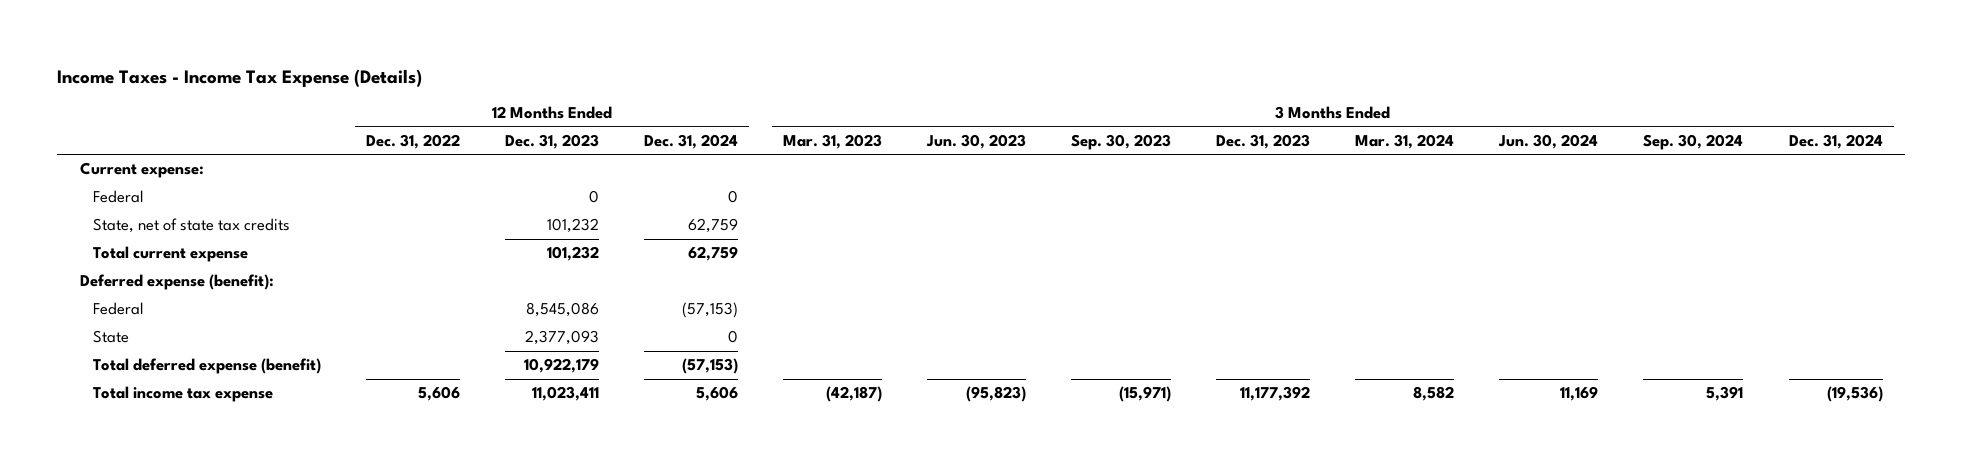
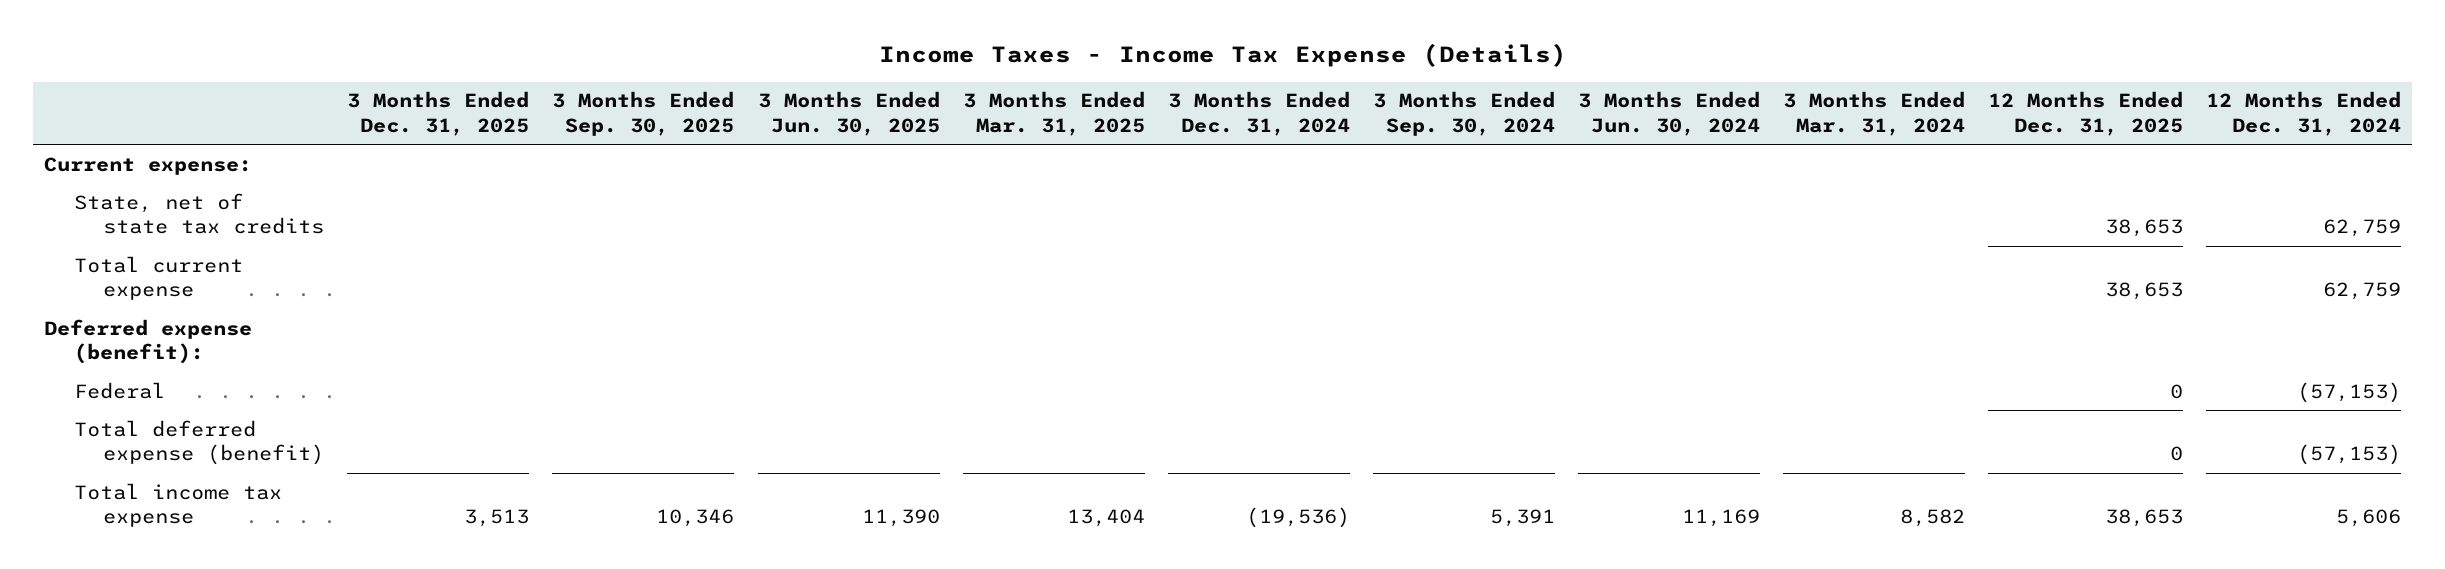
[365,133,460,149] Dec. 31, 2022 -> none
[504,133,599,149] Dec. 31, 2023 -> none
[783,133,883,149] Mar. 31, 2023 -> none
[926,133,1027,149] Jun. 30, 2023 -> none
[1071,133,1172,150] Sep. 30, 2023 -> none
[1216,133,1311,149] Dec. 31, 2023 -> none
none -> [347,91,530,136] 3 Months Ended Dec. 31, 2025
none -> [552,91,735,136] 3 Months Ended Sep. 30, 2025
none -> [757,91,940,136] 3 Months Ended Jun. 30, 2025
none -> [962,91,1145,136] 3 Months Ended Mar. 31, 2025
none -> [1987,91,2183,136] 12 Months Ended Dec. 31, 2025
[92,190,143,204] Federal -> none
[92,330,129,344] State -> none

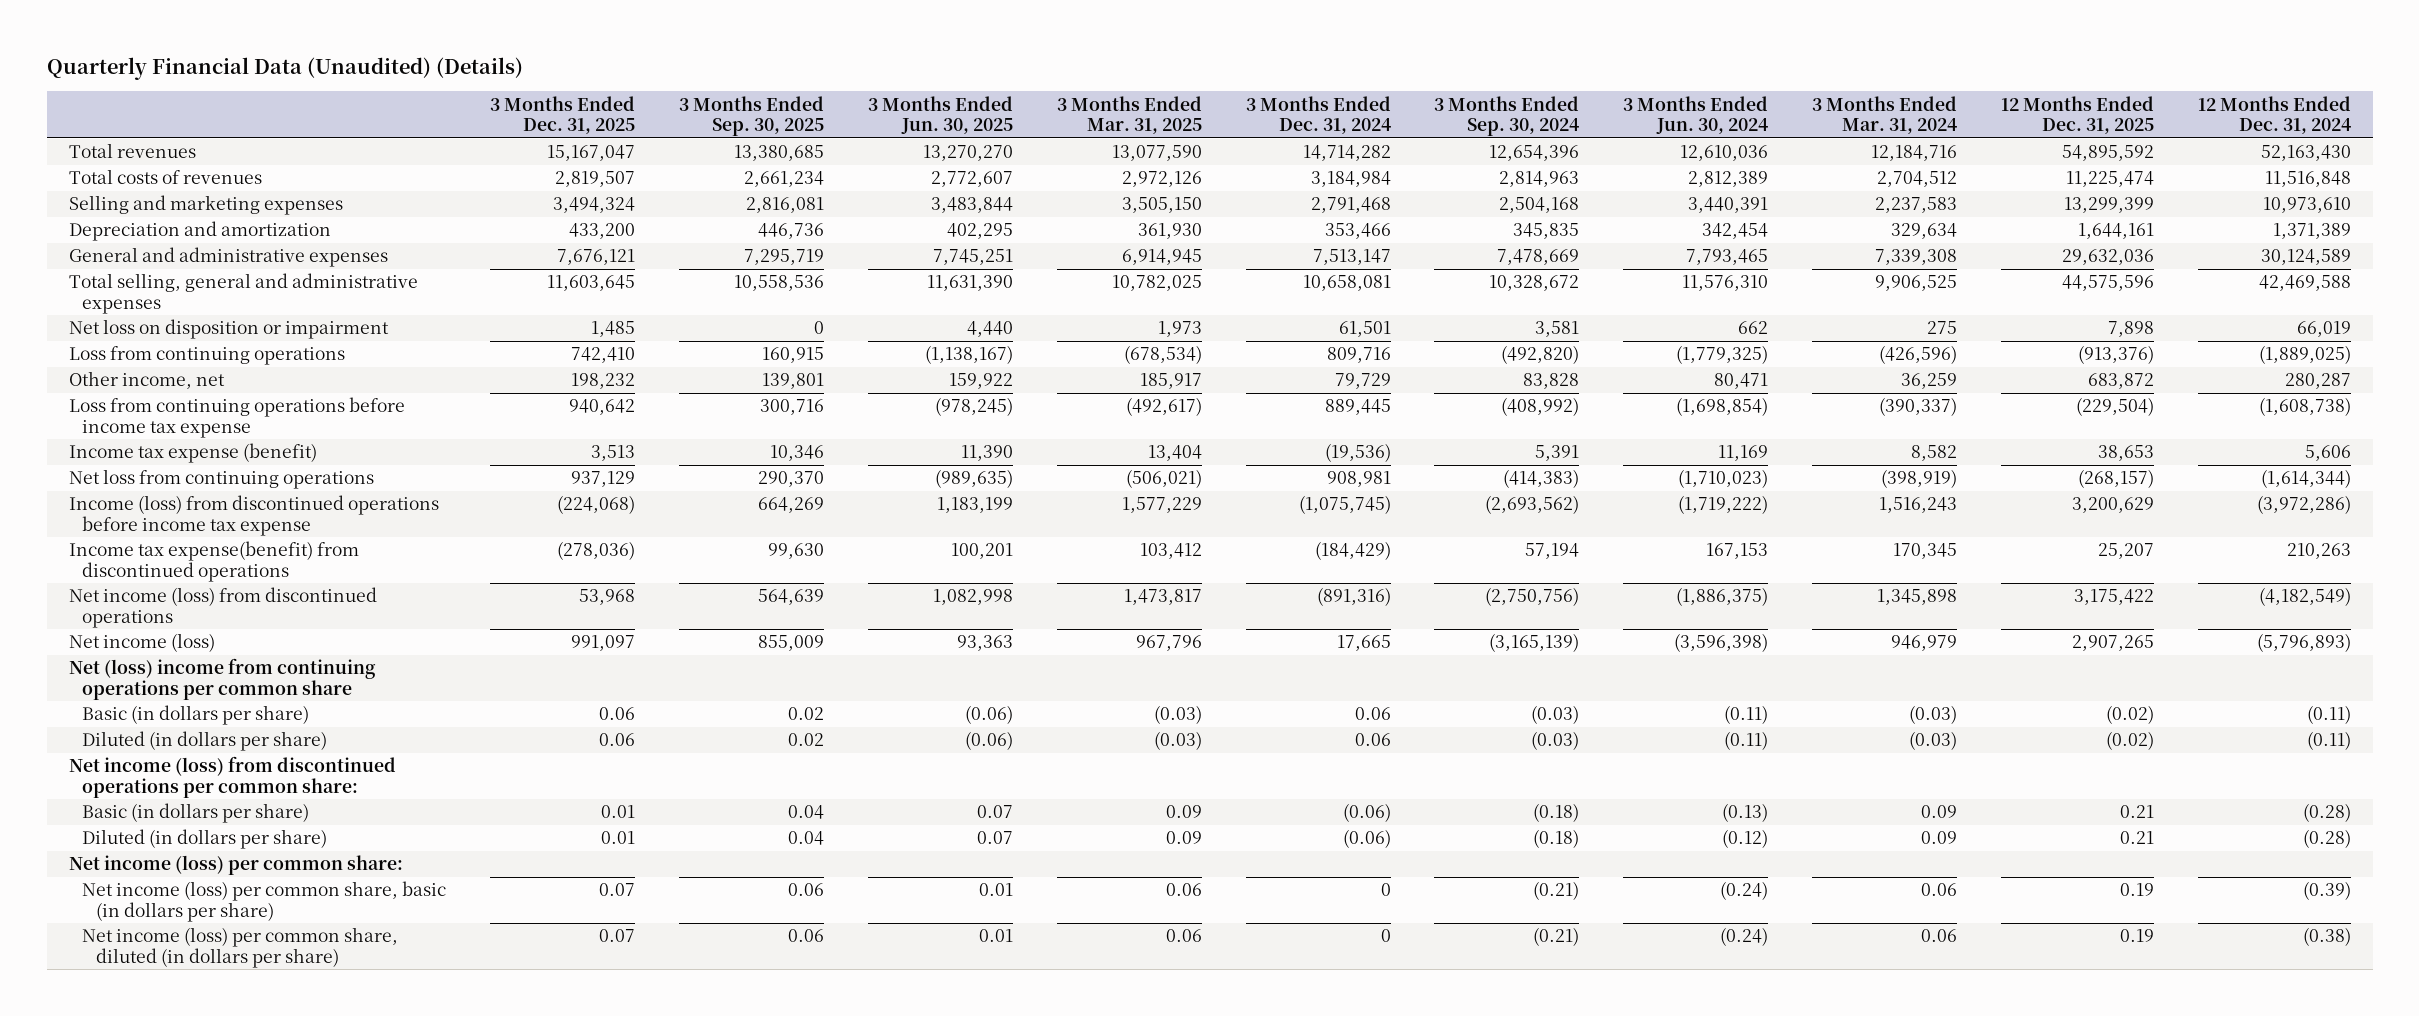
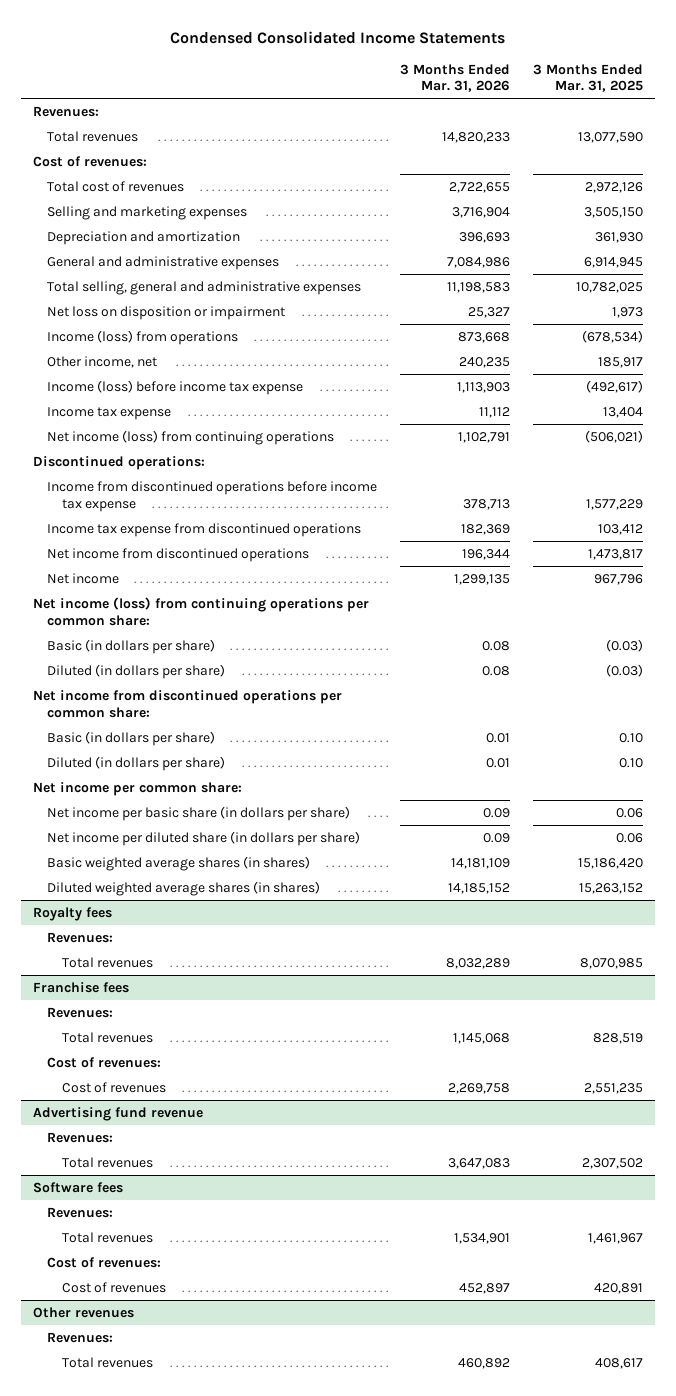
[46,56,523,80] Quarterly Financial Data (Unaudited) (Details) -> [170,30,506,44] Condensed Consolidated Income Statements
[490,95,636,135] 3 Months Ended Dec. 31, 2025 -> none
[679,95,825,137] 3 Months Ended Sep. 30, 2025 -> none
[867,95,1013,135] 3 Months Ended Jun. 30, 2025 -> none
[1245,95,1391,135] 3 Months Ended Dec. 31, 2024 -> none
[1434,95,1580,137] 3 Months Ended Sep. 30, 2024 -> none
[1623,95,1769,135] 3 Months Ended Jun. 30, 2024 -> none
[1811,95,1957,135] 3 Months Ended Mar. 31, 2024 -> none
[2000,95,2154,135] 12 Months Ended Dec. 31, 2025 -> none
[2197,95,2351,135] 12 Months Ended Dec. 31, 2024 -> none
none -> [400,63,511,93] 3 Months Ended Mar. 31, 2026
none -> [32,105,99,117] Revenues:
none -> [32,155,147,167] Cost of revenues:
[68,169,262,185] Total costs of revenues -> [47,180,185,192] Total cost of revenues
[68,346,345,366] Loss from continuing operations -> [47,329,239,345] Income (loss) from operations
[68,397,405,438] Loss from continuing operations before income tax expense -> [47,379,304,395] Income (loss) before income tax expense
[68,443,317,464] Income tax expense (benefit) -> [47,406,172,420] Income tax expense
[68,469,374,490] Net loss from continuing operations -> [47,429,335,445] Net income (loss) from continuing operations
none -> [32,455,205,470] Discontinued operations:
[68,495,439,536] Income (loss) from discontinued operations before income tax expense -> [47,480,378,512] Income from discontinued operations before income tax expense
[68,541,359,582] Income tax expense(benefit) from discontinued operations -> [47,522,362,537] Income tax expense from discontinued operations
[68,587,377,628] Net income (loss) from discontinued operations -> [47,547,310,562] Net income from discontinued operations
[68,633,215,653] Net income (loss) -> [47,572,120,584] Net income
[68,658,376,700] Net (loss) income from continuing operations per common share -> [32,596,369,626] Net income (loss) from continuing operations per common share:
[68,756,396,798] Net income (loss) from discontinued operations per common share: -> [32,689,342,718] Net income from discontinued operations per common share:
[1165,805,1202,819] 0.09 -> [619,732,644,743] 0.10
[1165,831,1202,845] 0.09 -> [619,757,644,768] 0.10
[68,855,403,876] Net income (loss) per common share: -> [32,781,242,796] Net income per common share:
[82,881,447,922] Net income (loss) per common share, basic (in dollars per share) -> [47,805,351,821] Net income per basic share (in dollars per share)
[82,927,399,968] Net income (loss) per common share, diluted (in dollars per share) -> [47,830,361,846] Net income per diluted share (in dollars per share)
none -> [47,855,311,871] Basic weighted average shares (in shares)
none -> [47,880,321,896] Diluted weighted average shares (in shares)
none -> [32,906,112,921] Royalty fees
none -> [47,931,114,943] Revenues:
none -> [61,956,153,968] Total revenues
none -> [32,981,129,993] Franchise fees
none -> [47,1006,114,1018] Revenues:
none -> [61,1031,153,1043] Total revenues
none -> [47,1056,162,1068] Cost of revenues:
none -> [61,1081,166,1093] Cost of revenues
none -> [32,1106,203,1121] Advertising fund revenue
none -> [47,1131,114,1143] Revenues:
none -> [61,1156,153,1168] Total revenues
none -> [32,1181,123,1193] Software fees
none -> [47,1206,114,1218] Revenues:
none -> [61,1231,153,1243] Total revenues
none -> [47,1256,162,1268] Cost of revenues:
none -> [61,1281,166,1293] Cost of revenues
none -> [32,1306,134,1318] Other revenues
none -> [47,1331,114,1343] Revenues:
none -> [61,1356,153,1368] Total revenues

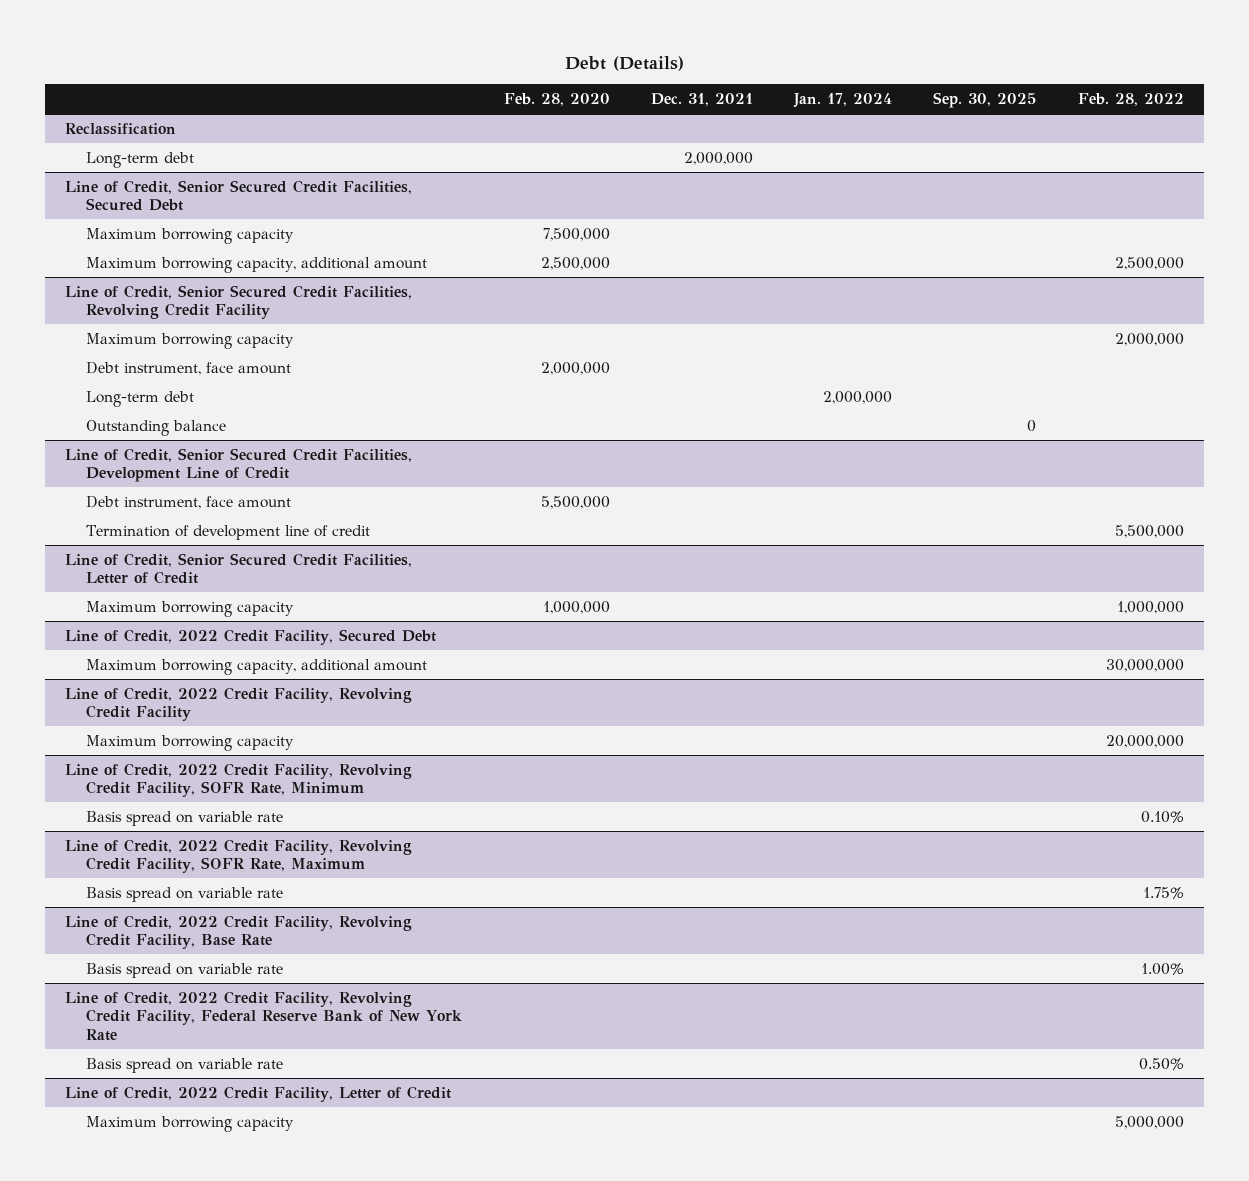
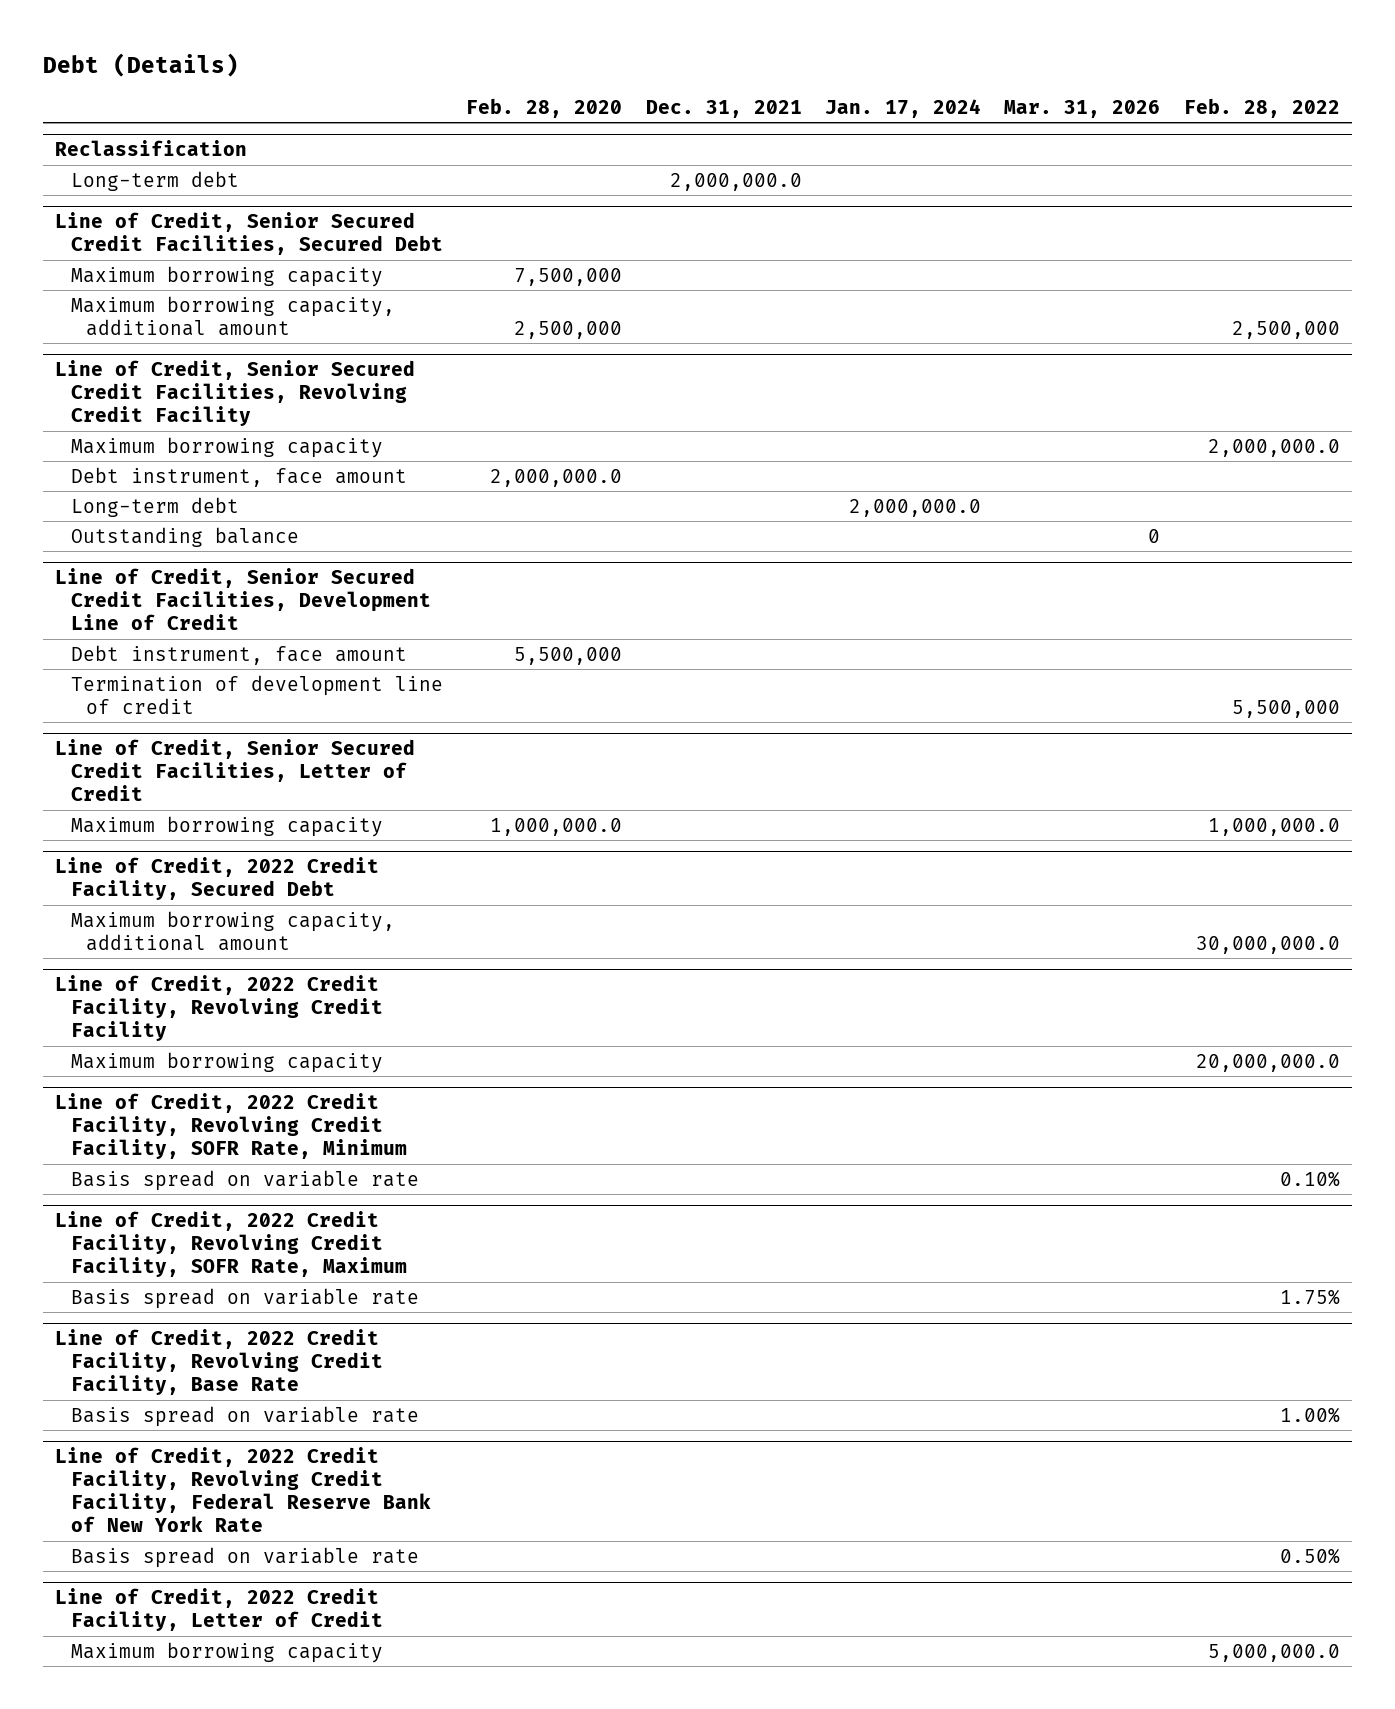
[933,92,1037,109] Sep. 30, 2025 -> none
none -> [1004,99,1161,118] Mar. 31, 2026
[683,151,753,165] 2,000,000 -> [669,172,802,191] 2,000,000.0
[1114,332,1184,346] 2,000,000 -> [1207,438,1340,457] 2,000,000.0
[540,361,610,375] 2,000,000 -> [490,468,623,487] 2,000,000.0
[823,390,893,404] 2,000,000 -> [849,498,982,517] 2,000,000.0
[542,600,610,614] 1,000,000 -> [490,817,623,836] 1,000,000.0
[1116,600,1184,614] 1,000,000 -> [1207,817,1340,836] 1,000,000.0
[1105,658,1184,672] 30,000,000 -> [1195,935,1340,954] 30,000,000.0
[1105,734,1184,748] 20,000,000 -> [1195,1053,1340,1072] 20,000,000.0
[1114,1115,1184,1129] 5,000,000 -> [1207,1643,1340,1662] 5,000,000.0

